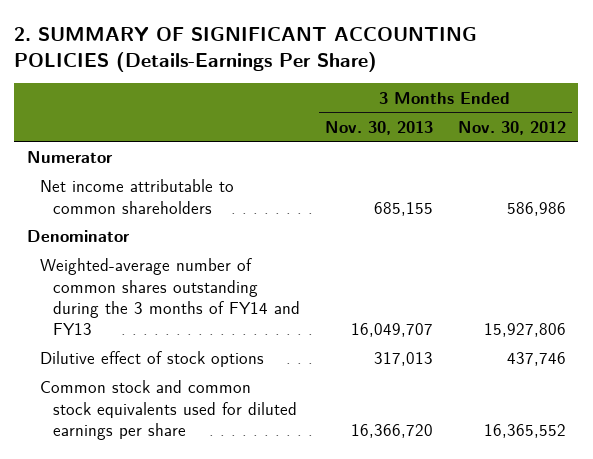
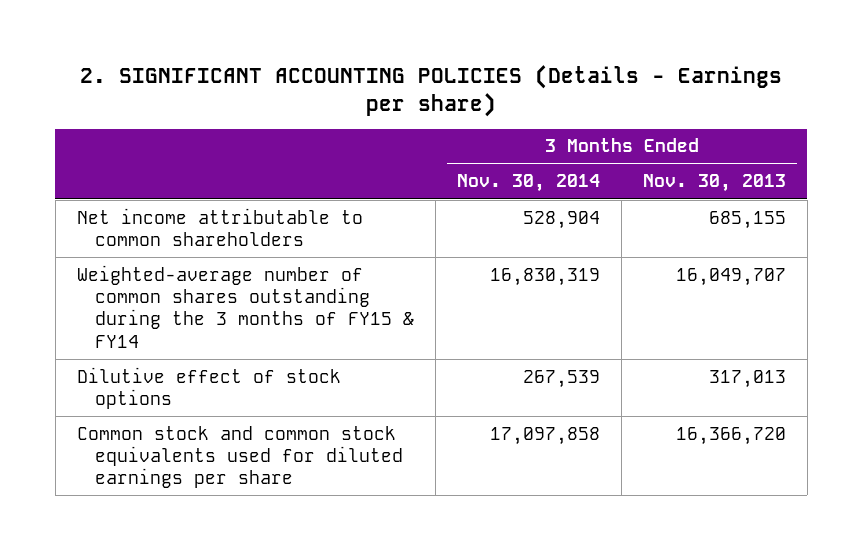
[14,26,478,72] 2. SUMMARY OF SIGNIFICANT ACCOUNTING POLICIES (Details-Earnings Per Share) -> [80,65,783,117] 2. SIGNIFICANT ACCOUNTING POLICIES (Details - Earnings per share)
[457,120,566,135] Nov. 30, 2012 -> none
none -> [457,174,601,193] Nov. 30, 2014
[26,151,113,164] Numerator -> none
[26,230,130,243] Denominator -> none
[39,258,301,336] Weighted-average number of common shares outstanding during the 3 months of FY14 and FY13 -> [76,264,415,348] Weighted-average number of common shares outstanding during the 3 months of FY15 & FY14

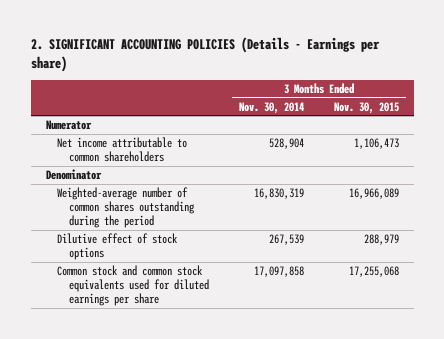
[642,174,786,193] Nov. 30, 2013 -> none
none -> [333,101,399,114] Nov. 30, 2015
none -> [45,119,92,130] Numerator
none -> [45,168,102,180] Denominator
[76,264,415,348] Weighted-average number of common shares outstanding during the 3 months of FY15 & FY14 -> [57,186,196,229] Weighted-average number of common shares outstanding during the period

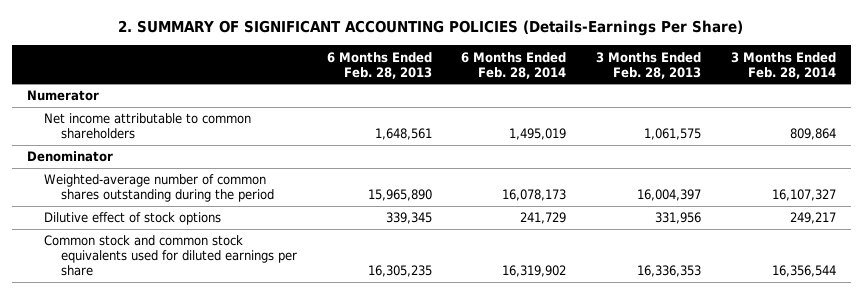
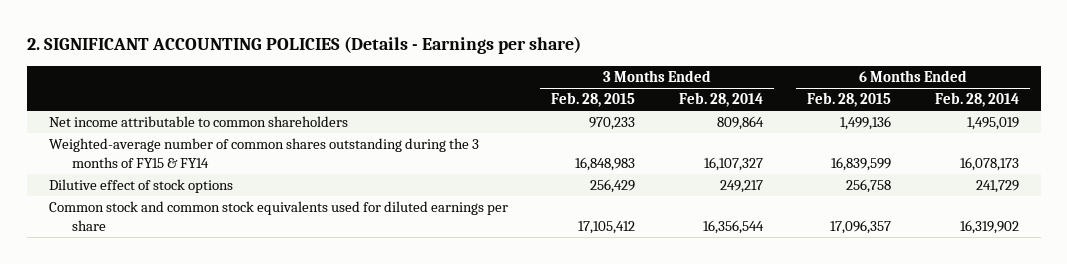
[118,20,744,37] 2. SUMMARY OF SIGNIFICANT ACCOUNTING POLICIES (Details-Earnings Per Share) -> [26,36,581,55] 2. SIGNIFICANT ACCOUNTING POLICIES (Details - Earnings per share)
[326,51,432,79] 6 Months Ended Feb. 28, 2013 -> none
[596,51,702,79] 3 Months Ended Feb. 28, 2013 -> none
none -> [551,92,636,108] Feb. 28, 2015
none -> [806,92,891,108] Feb. 28, 2015
[27,90,100,102] Numerator -> none
[27,151,114,163] Denominator -> none
[44,174,275,203] Weighted-average number of common shares outstanding during the period -> [48,138,479,168] Weighted-average number of common shares outstanding during the 3 months of FY15 & FY14

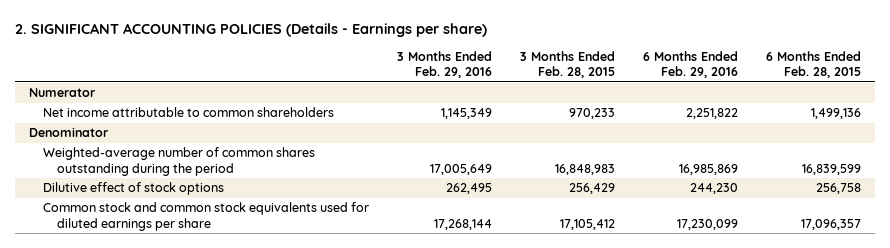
[679,92,764,108] Feb. 28, 2014 -> none
[934,92,1019,108] Feb. 28, 2014 -> none
none -> [396,51,492,79] 3 Months Ended Feb. 29, 2016
none -> [642,51,738,79] 6 Months Ended Feb. 29, 2016
none -> [28,88,96,98] Numerator
none -> [28,127,109,138] Denominator
[48,138,479,168] Weighted-average number of common shares outstanding during the 3 months of FY15 & FY14 -> [42,147,315,176] Weighted-average number of common shares outstanding during the period

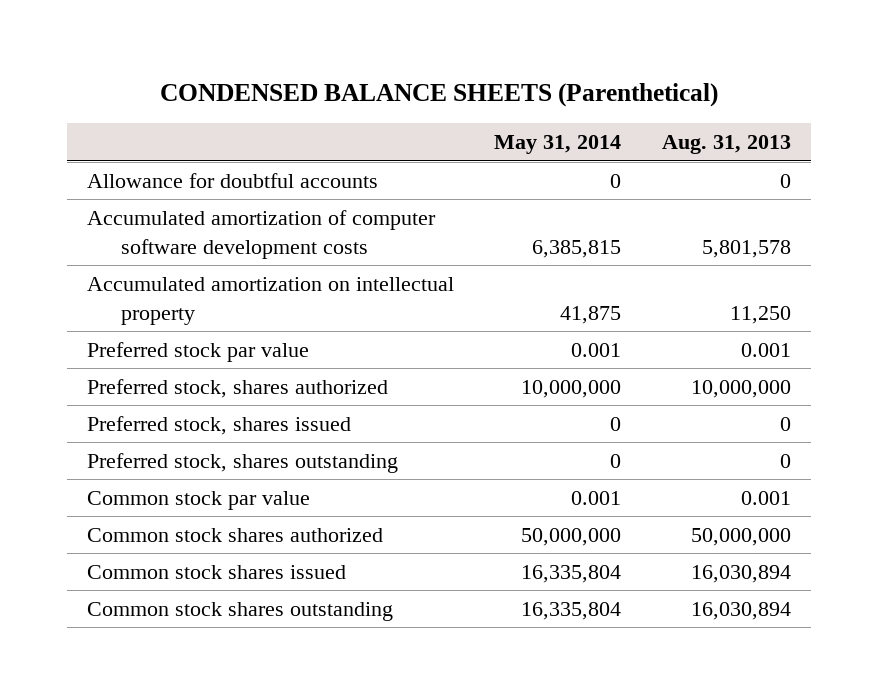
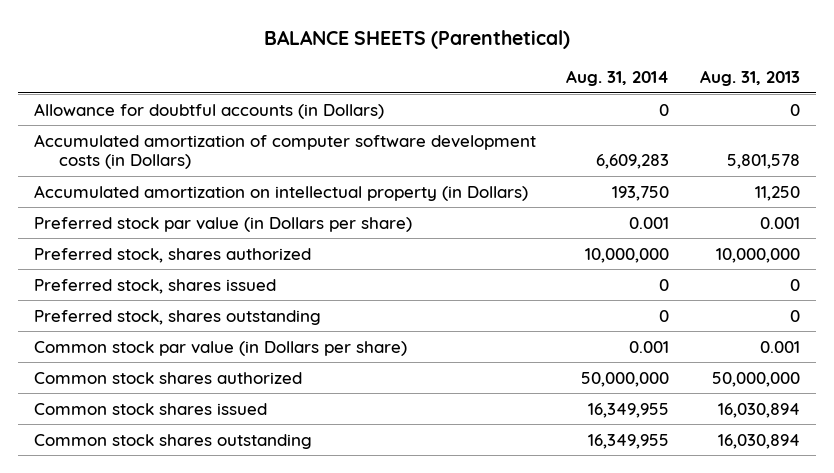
[159,83,718,108] CONDENSED BALANCE SHEETS (Parenthetical) -> [263,29,570,49] BALANCE SHEETS (Parenthetical)
[494,135,622,155] May 31, 2014 -> none
none -> [566,70,670,87] Aug. 31, 2014
[87,172,379,188] Allowance for doubtful accounts -> [33,102,384,119] Allowance for doubtful accounts (in Dollars)
[87,209,437,259] Accumulated amortization of computer software development costs -> [33,133,536,170] Accumulated amortization of computer software development costs (in Dollars)
[87,276,455,325] Accumulated amortization on intellectual property -> [33,184,528,201] Accumulated amortization on intellectual property (in Dollars)
[87,341,310,362] Preferred stock par value -> [33,216,412,232] Preferred stock par value (in Dollars per share)
[87,490,311,510] Common stock par value -> [33,340,407,356] Common stock par value (in Dollars per share)

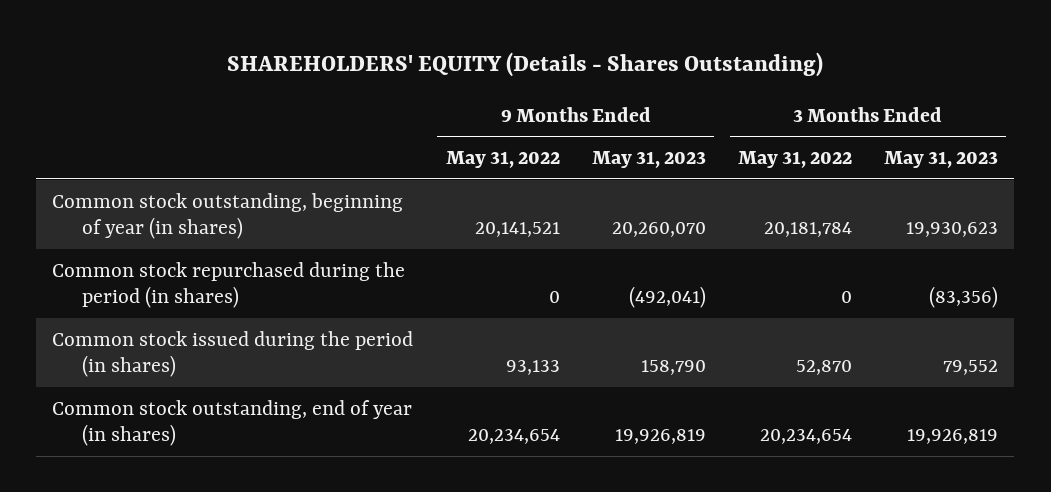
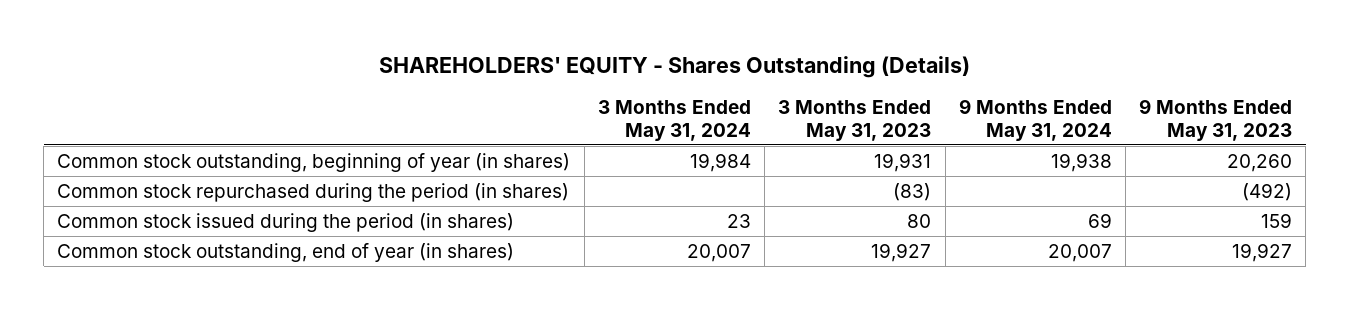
[227,52,824,78] SHAREHOLDERS' EQUITY (Details - Shares Outstanding) -> [378,56,970,79] SHAREHOLDERS' EQUITY - Shares Outstanding (Details)
[445,150,560,168] May 31, 2022 -> none
[738,150,853,168] May 31, 2022 -> none
none -> [597,99,751,141] 3 Months Ended May 31, 2024
none -> [958,98,1112,141] 9 Months Ended May 31, 2024
[611,222,706,238] 20,260,070 -> [1227,153,1293,172] 20,260
[906,222,999,238] 19,930,623 -> [874,152,932,172] 19,931
[628,286,706,309] (492,041) -> [1242,182,1293,201] (492)
[929,286,999,309] (83,356) -> [893,182,932,201] (83)
[640,360,706,376] 158,790 -> [1261,212,1293,228] 159
[943,360,999,376] 79,552 -> [907,213,932,228] 80
[614,429,706,445] 19,926,819 -> [1232,242,1293,262] 19,927
[907,429,999,445] 19,926,819 -> [871,242,932,262] 19,927

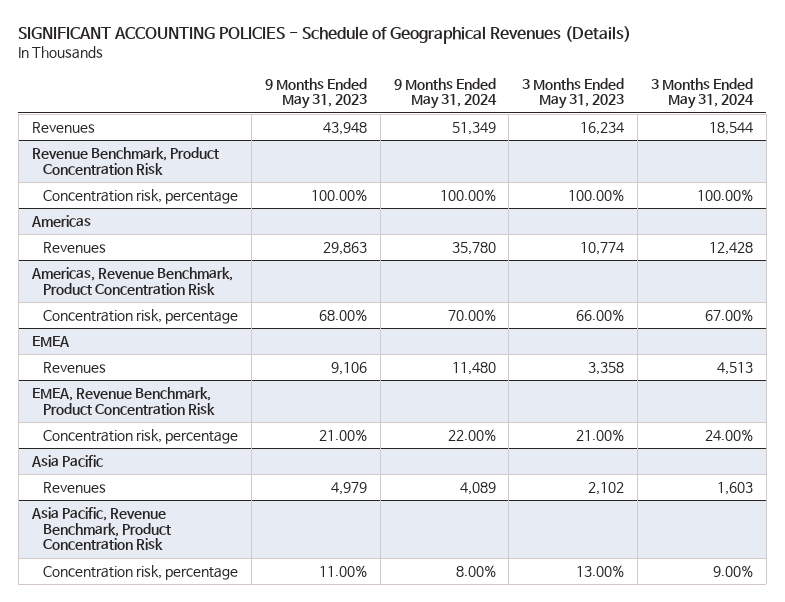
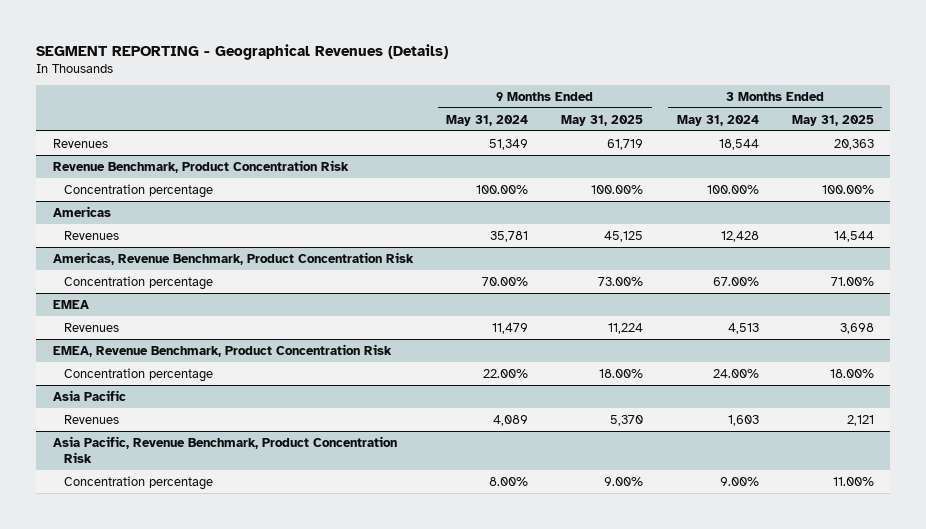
[18,26,632,45] SIGNIFICANT ACCOUNTING POLICIES - Schedule of Geographical Revenues (Details) -> [36,43,449,60] SEGMENT REPORTING - Geographical Revenues (Details)
[264,77,367,110] 9 Months Ended May 31, 2023 -> none
[522,77,625,110] 3 Months Ended May 31, 2023 -> none
none -> [561,114,644,126] May 31, 2025
none -> [791,114,874,126] May 31, 2025
[43,188,239,204] Concentration risk, percentage -> [63,183,213,198] Concentration percentage
[451,241,496,255] 35,780 -> [489,230,528,242] 35,781
[43,308,239,324] Concentration risk, percentage -> [63,275,213,290] Concentration percentage
[451,361,496,375] 11,480 -> [491,322,528,334] 11,479
[43,428,239,444] Concentration risk, percentage -> [63,367,213,382] Concentration percentage
[43,564,239,580] Concentration risk, percentage -> [63,475,213,490] Concentration percentage

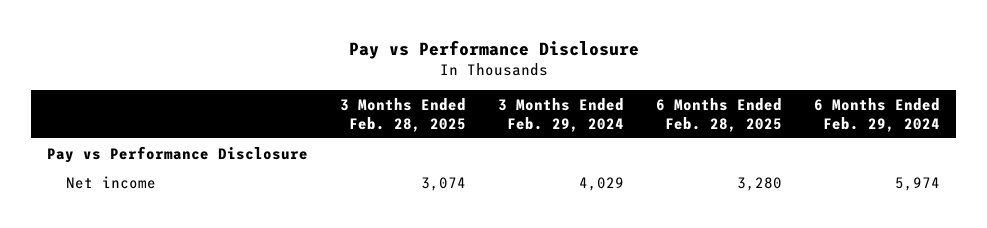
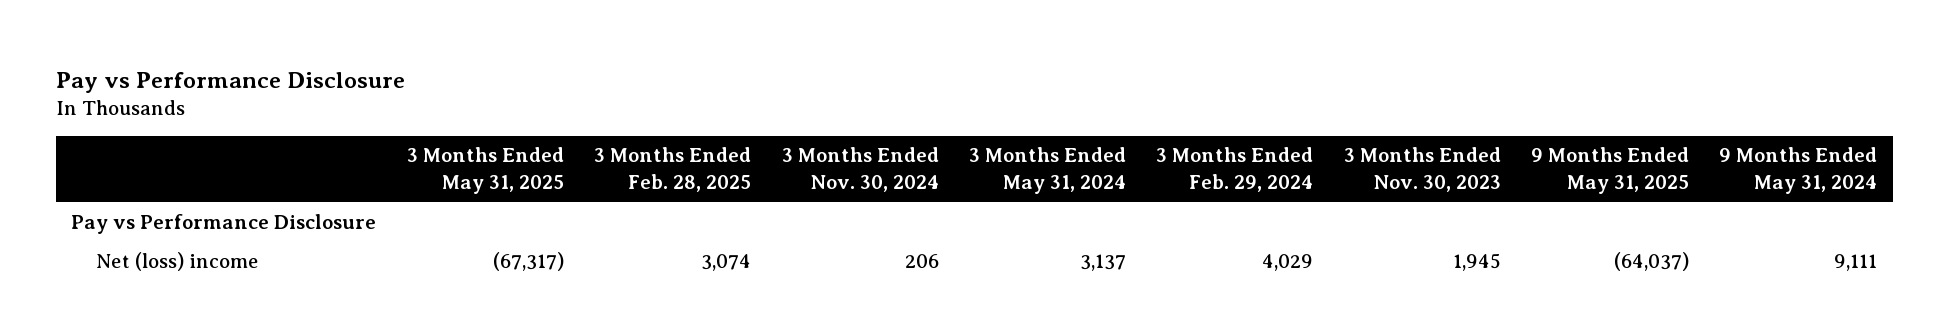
[656,98,783,132] 6 Months Ended Feb. 28, 2025 -> none
[814,98,941,132] 6 Months Ended Feb. 29, 2024 -> none
none -> [406,147,564,194] 3 Months Ended May 31, 2025
none -> [781,147,939,192] 3 Months Ended Nov. 30, 2024
none -> [968,147,1126,194] 3 Months Ended May 31, 2024
none -> [1343,147,1501,192] 3 Months Ended Nov. 30, 2023
none -> [1530,147,1689,194] 9 Months Ended May 31, 2025
none -> [1719,147,1878,194] 9 Months Ended May 31, 2024
[66,175,157,189] Net income -> [96,251,260,271] Net (loss) income

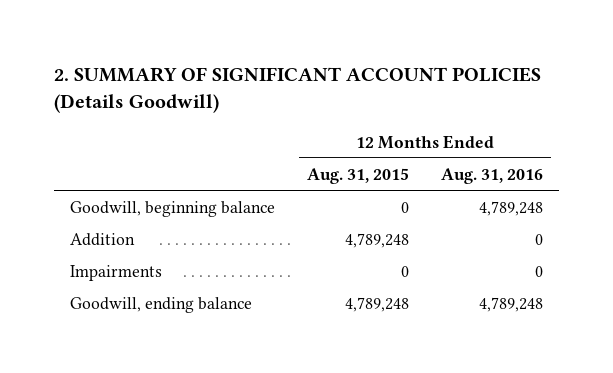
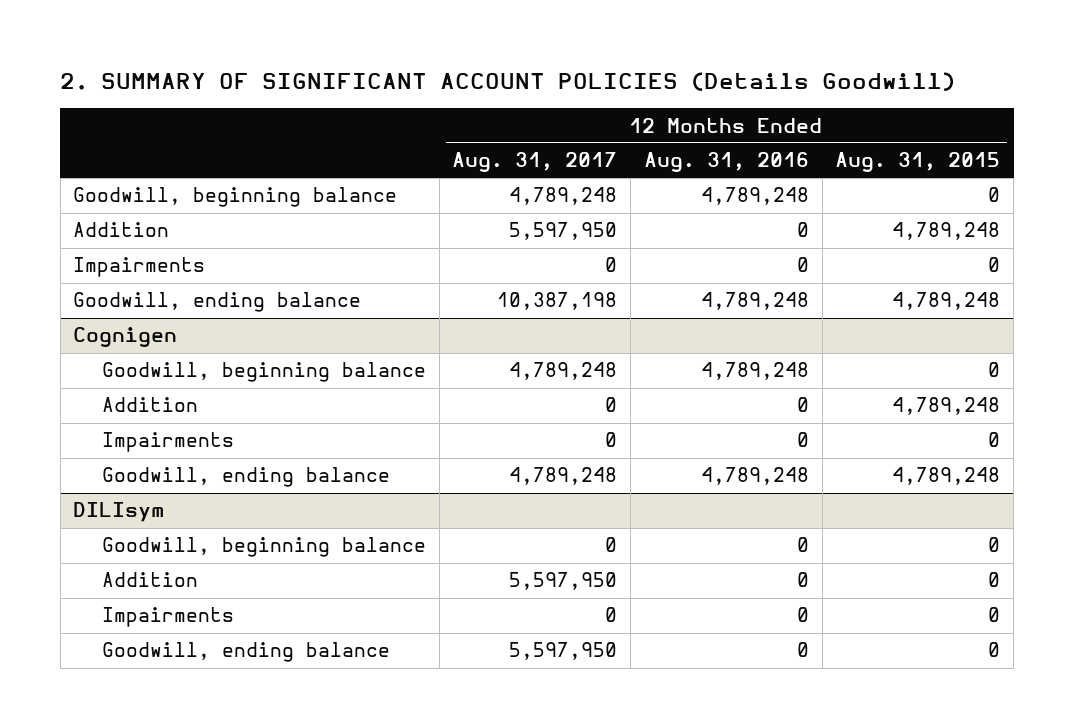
none -> [452,152,618,173] Aug. 31, 2017
none -> [73,327,178,348] Cognigen
none -> [101,362,426,383] Goodwill, beginning balance
none -> [101,397,198,413] Addition
none -> [101,432,234,453] Impairments
none -> [101,467,390,488] Goodwill, ending balance
none -> [73,502,165,523] DILIsym
none -> [101,537,426,558] Goodwill, beginning balance
none -> [101,572,198,588] Addition
none -> [101,607,234,628] Impairments
none -> [101,642,390,663] Goodwill, ending balance

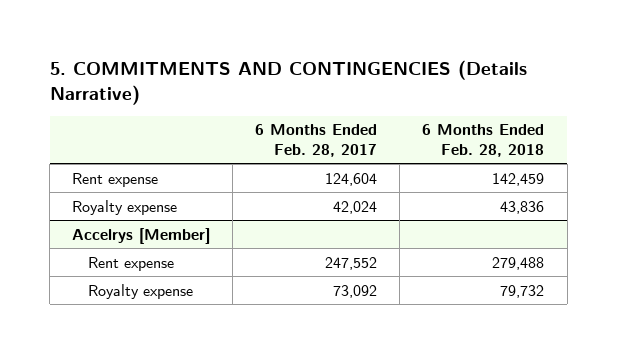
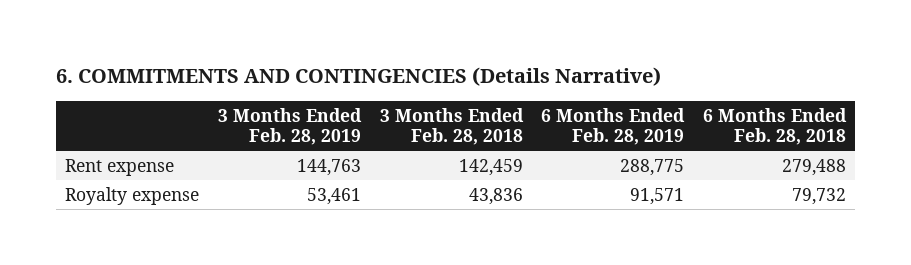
[49,59,527,105] 5. COMMITMENTS AND CONTINGENCIES (Details Narrative) -> [56,67,662,87] 6. COMMITMENTS AND CONTINGENCIES (Details Narrative)
[255,124,378,157] 6 Months Ended Feb. 28, 2017 -> none
none -> [218,107,363,146] 3 Months Ended Feb. 28, 2019
none -> [379,107,524,146] 3 Months Ended Feb. 28, 2018
none -> [541,107,686,146] 6 Months Ended Feb. 28, 2019
[72,172,159,187] Rent expense -> none
[72,199,178,215] Royalty expense -> none
[72,227,211,244] Accelrys [Member] -> none

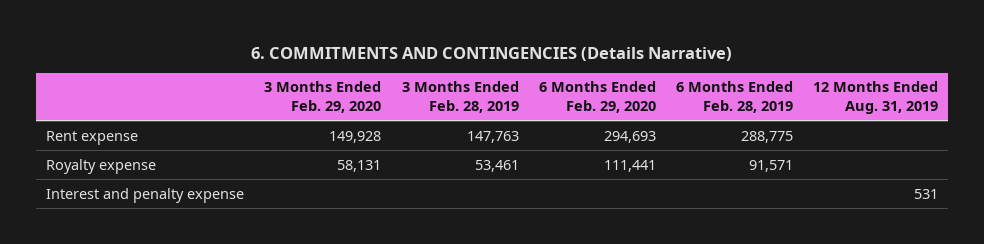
[379,107,524,146] 3 Months Ended Feb. 28, 2018 -> none
[702,107,847,146] 6 Months Ended Feb. 28, 2018 -> none
none -> [264,81,382,113] 3 Months Ended Feb. 29, 2020
none -> [538,81,656,113] 6 Months Ended Feb. 29, 2020
none -> [812,81,938,114] 12 Months Ended Aug. 31, 2019
[297,158,362,176] 144,763 -> [466,130,519,143] 147,763
none -> [46,187,245,203] Interest and penalty expense

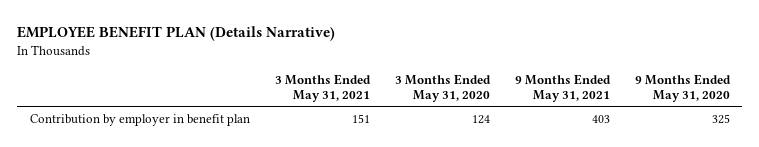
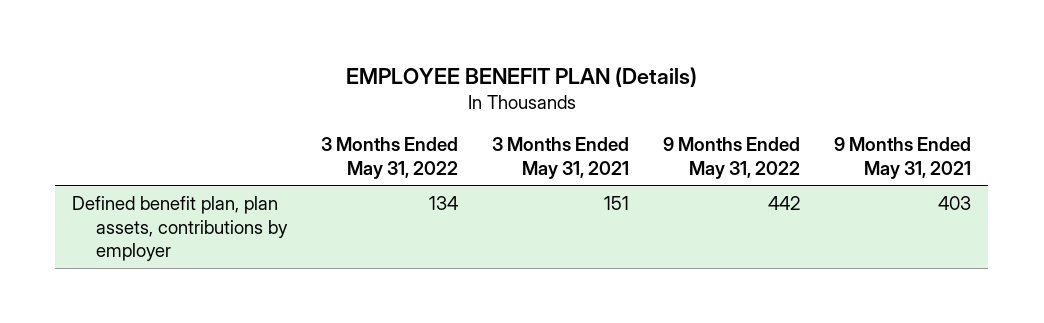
[16,26,335,42] EMPLOYEE BENEFIT PLAN (Details Narrative) -> [345,66,697,87] EMPLOYEE BENEFIT PLAN (Details)
[394,73,491,103] 3 Months Ended May 31, 2020 -> none
[634,73,731,103] 9 Months Ended May 31, 2020 -> none
none -> [321,137,459,180] 3 Months Ended May 31, 2022
none -> [663,137,801,180] 9 Months Ended May 31, 2022
[29,113,250,126] Contribution by employer in benefit plan -> [72,195,289,262] Defined benefit plan, plan assets, contributions by employer

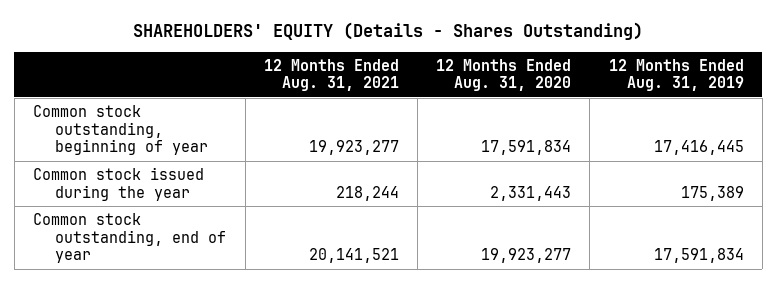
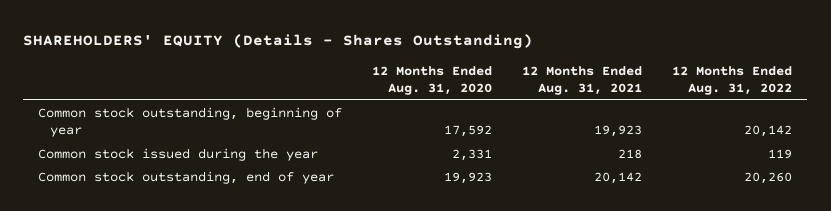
[608,58,744,92] 12 Months Ended Aug. 31, 2019 -> none
none -> [672,65,793,96] 12 Months Ended Aug. 31, 2022
[308,140,399,156] 19,923,277 -> [594,125,643,138] 19,923
[481,140,572,156] 17,591,834 -> [444,125,493,138] 17,592
[335,185,399,201] 218,244 -> [618,148,643,159] 218
[490,185,572,201] 2,331,443 -> [452,148,493,161] 2,331
[308,248,399,264] 20,141,521 -> [594,171,643,184] 20,142
[481,248,572,264] 19,923,277 -> [444,171,493,184] 19,923

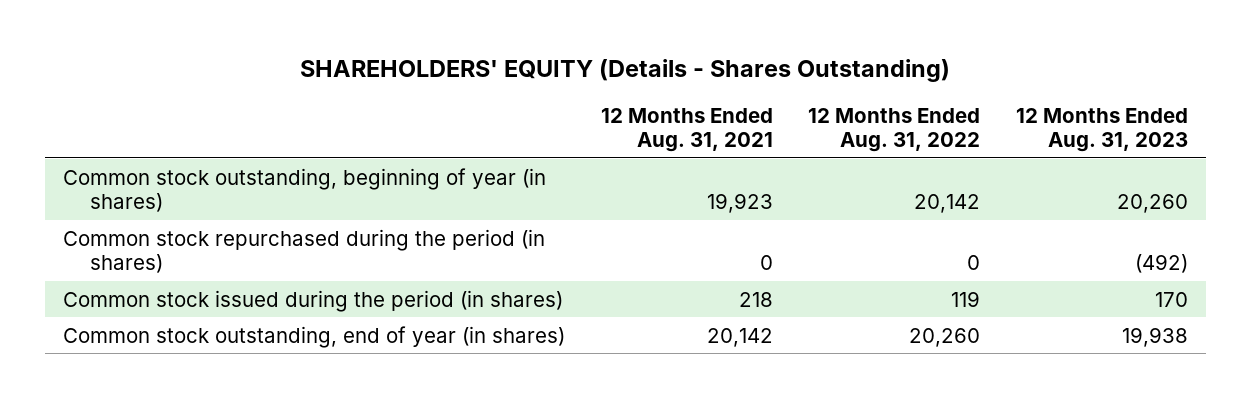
[372,65,493,96] 12 Months Ended Aug. 31, 2020 -> none
none -> [1015,107,1188,152] 12 Months Ended Aug. 31, 2023
[38,106,343,138] Common stock outstanding, beginning of year -> [62,167,546,212] Common stock outstanding, beginning of year (in shares)
none -> [62,228,545,273] Common stock repurchased during the period (in shares)
[38,147,319,161] Common stock issued during the year -> [62,289,563,312] Common stock issued during the period (in shares)
[38,170,335,184] Common stock outstanding, end of year -> [62,325,565,348] Common stock outstanding, end of year (in shares)

